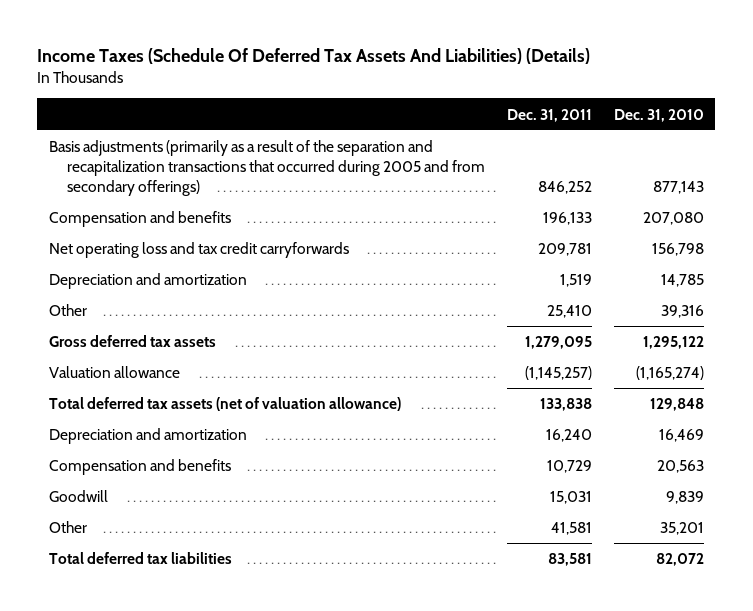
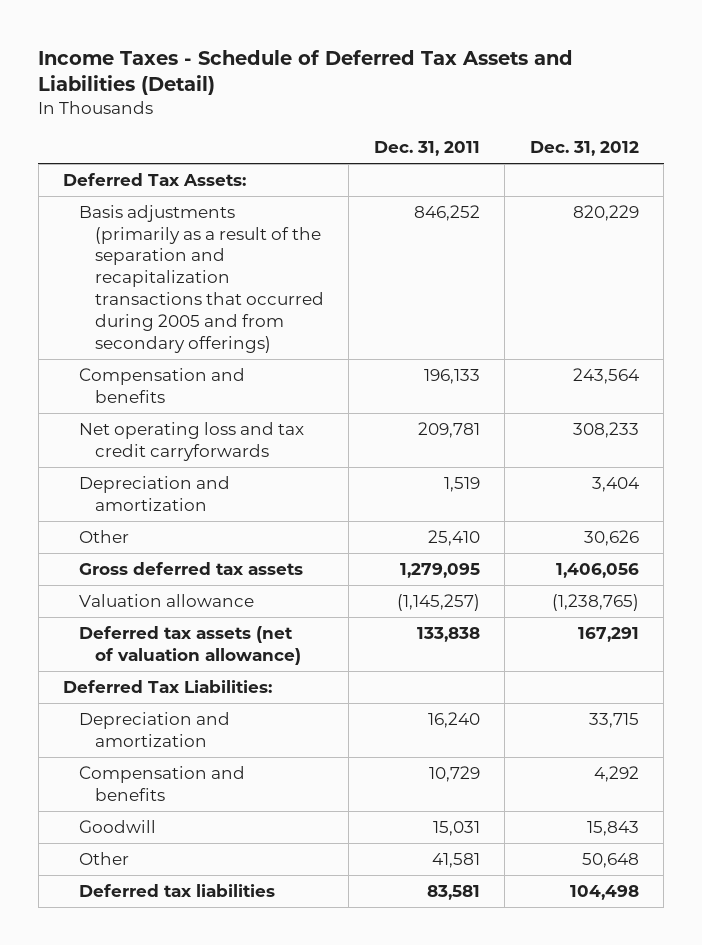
[37,47,591,64] Income Taxes (Schedule Of Deferred Tax Assets And Liabilities) (Details) -> [38,49,574,96] Income Taxes - Schedule of Deferred Tax Assets and Liabilities (Detail)
[614,108,705,122] Dec. 31, 2010 -> none
none -> [529,140,639,156] Dec. 31, 2012
none -> [63,172,247,186] Deferred Tax Assets:
[48,397,401,412] Total deferred tax assets (net of valuation allowance) -> [78,625,301,665] Deferred tax assets (net of valuation allowance)
none -> [63,679,273,693] Deferred Tax Liabilities:
[48,552,232,565] Total deferred tax liabilities -> [78,883,275,897] Deferred tax liabilities

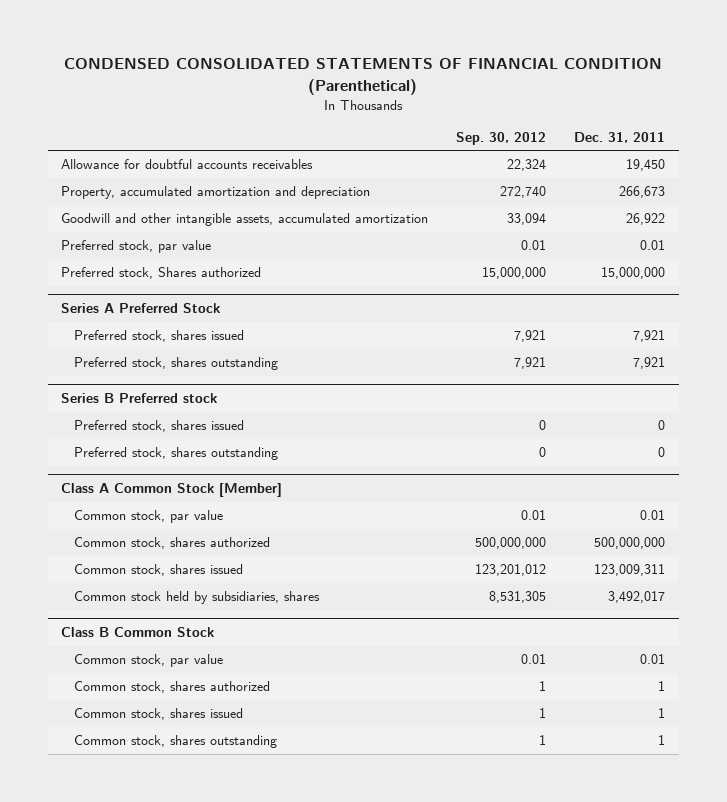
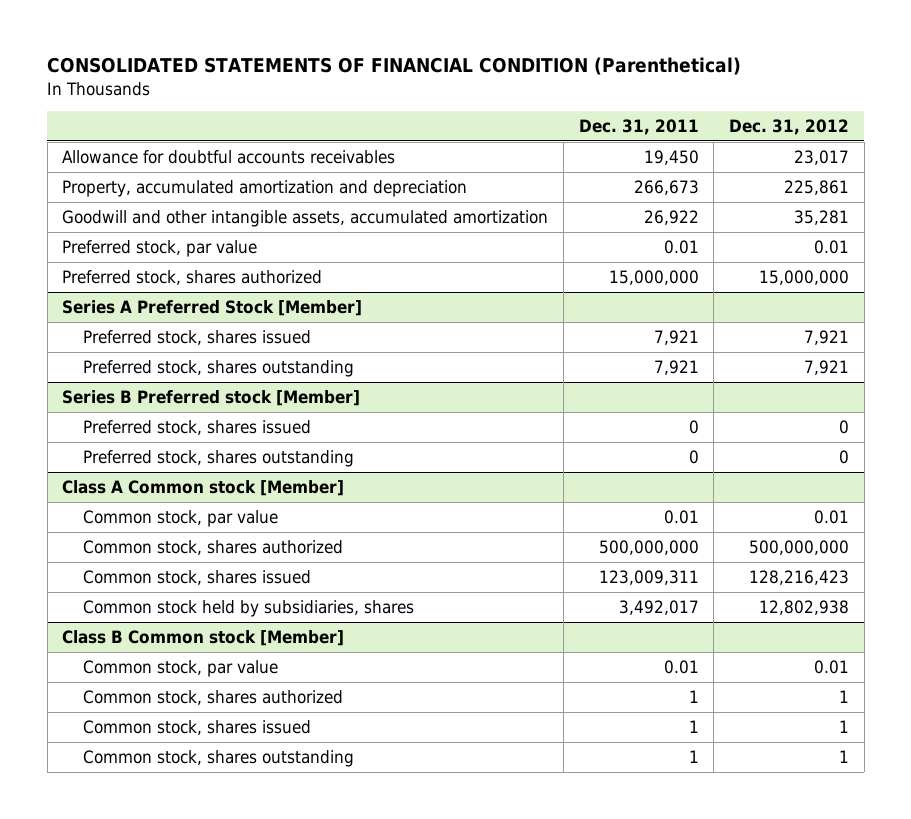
[64,58,663,95] CONDENSED CONSOLIDATED STATEMENTS OF FINANCIAL CONDITION (Parenthetical) -> [47,57,742,76] CONSOLIDATED STATEMENTS OF FINANCIAL CONDITION (Parenthetical)
[456,131,547,145] Sep. 30, 2012 -> none
none -> [728,118,849,135] Dec. 31, 2012
[61,267,262,280] Preferred stock, Shares authorized -> [62,269,323,285] Preferred stock, shares authorized
[61,303,221,314] Series A Preferred Stock -> [62,299,363,316] Series A Preferred Stock [Member]
[61,393,218,404] Series B Preferred stock -> [62,389,361,406] Series B Preferred stock [Member]
[61,483,283,498] Class A Common Stock [Member] -> [62,479,345,496] Class A Common stock [Member]
[61,627,215,638] Class B Common Stock -> [62,629,345,646] Class B Common stock [Member]

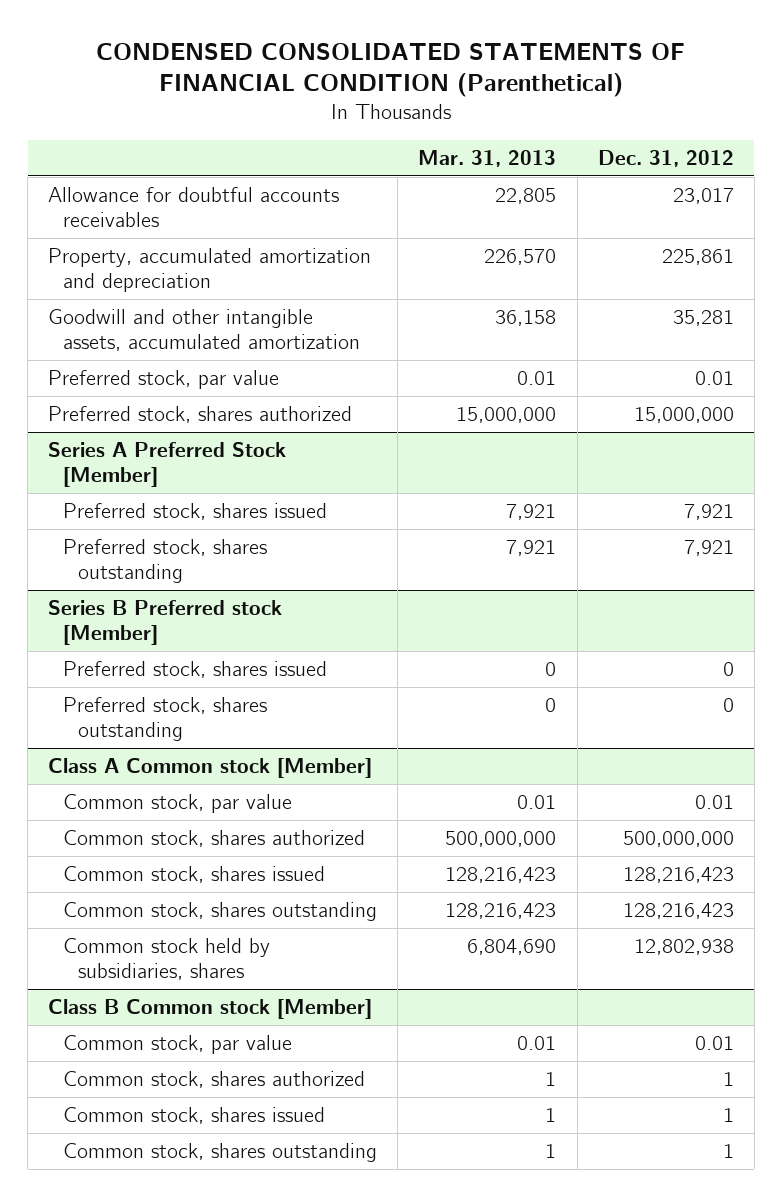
[47,57,742,76] CONSOLIDATED STATEMENTS OF FINANCIAL CONDITION (Parenthetical) -> [95,42,685,98] CONDENSED CONSOLIDATED STATEMENTS OF FINANCIAL CONDITION (Parenthetical)
[578,118,699,135] Dec. 31, 2011 -> none
none -> [418,149,557,167] Mar. 31, 2013
none -> [63,902,378,922] Common stock, shares outstanding

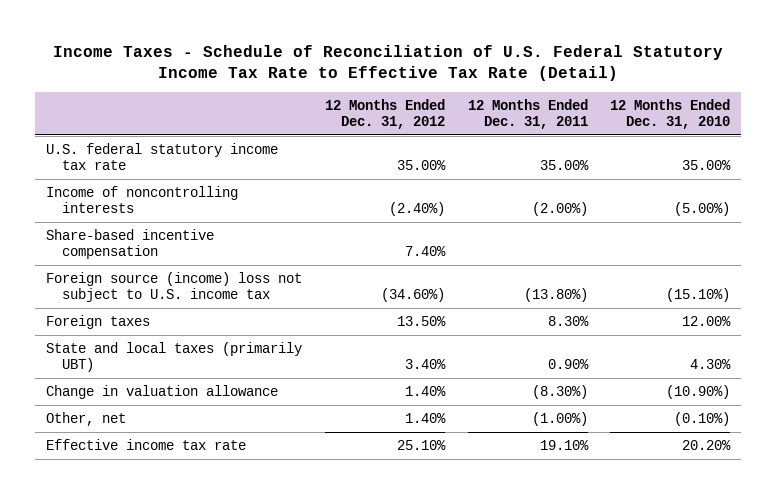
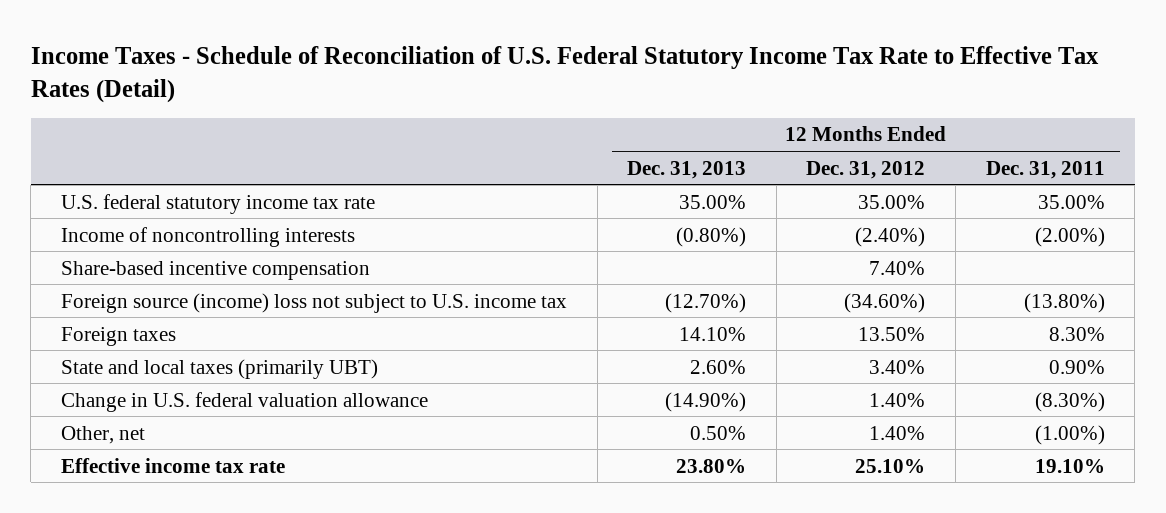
[53,44,724,82] Income Taxes - Schedule of Reconciliation of U.S. Federal Statutory Income Tax Rate to Effective Tax Rate (Detail) -> [30,45,1099,103] Income Taxes - Schedule of Reconciliation of U.S. Federal Statutory Income Tax Rate to Effective Tax Rates (Detail)
[610,98,731,129] 12 Months Ended Dec. 31, 2010 -> none
none -> [627,160,747,179] Dec. 31, 2013
[46,384,279,399] Change in valuation allowance -> [60,391,428,412] Change in U.S. federal valuation allowance

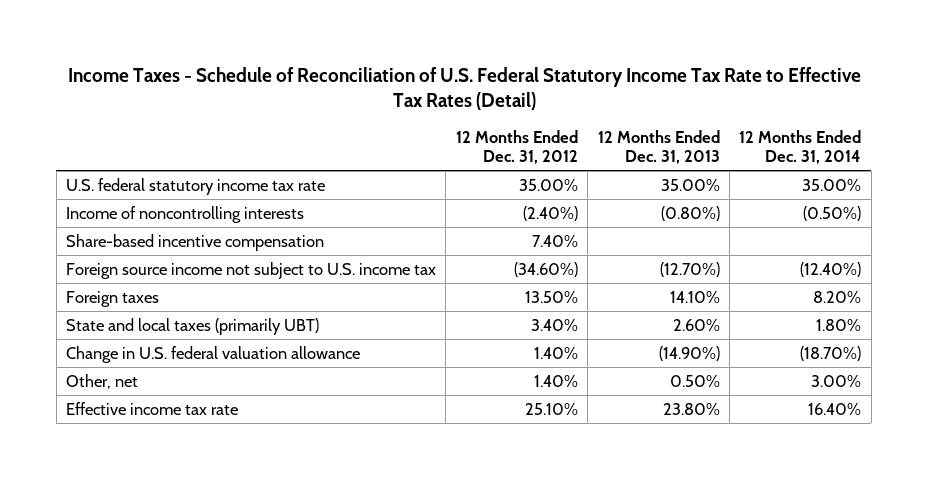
[985,160,1105,179] Dec. 31, 2011 -> none
none -> [739,130,862,165] 12 Months Ended Dec. 31, 2014
[60,292,567,313] Foreign source (income) loss not subject to U.S. income tax -> [65,261,436,279] Foreign source income not subject to U.S. income tax

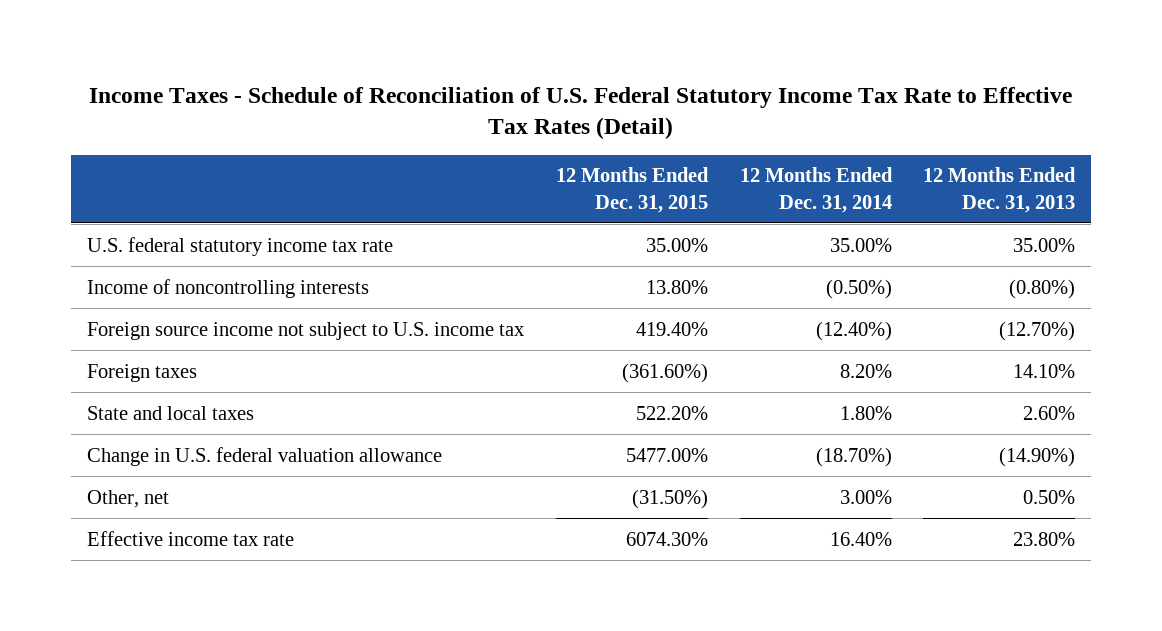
[455,130,578,165] 12 Months Ended Dec. 31, 2012 -> none
none -> [555,167,709,213] 12 Months Ended Dec. 31, 2015
[65,233,324,251] Share-based incentive compensation -> none
[65,317,319,335] State and local taxes (primarily UBT) -> [86,405,254,420] State and local taxes

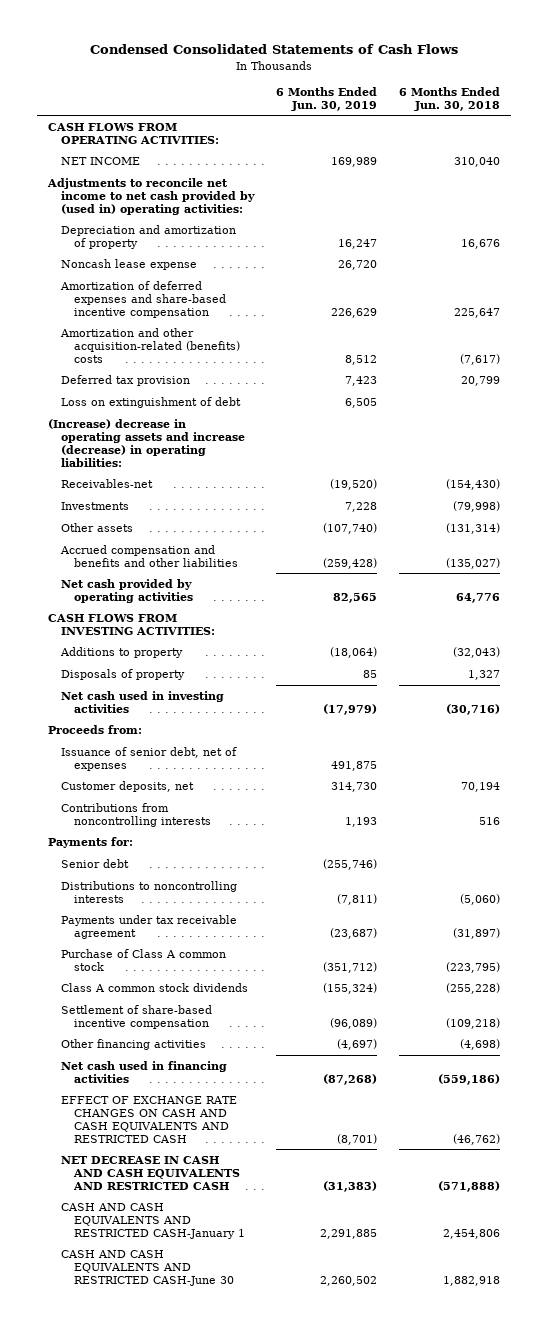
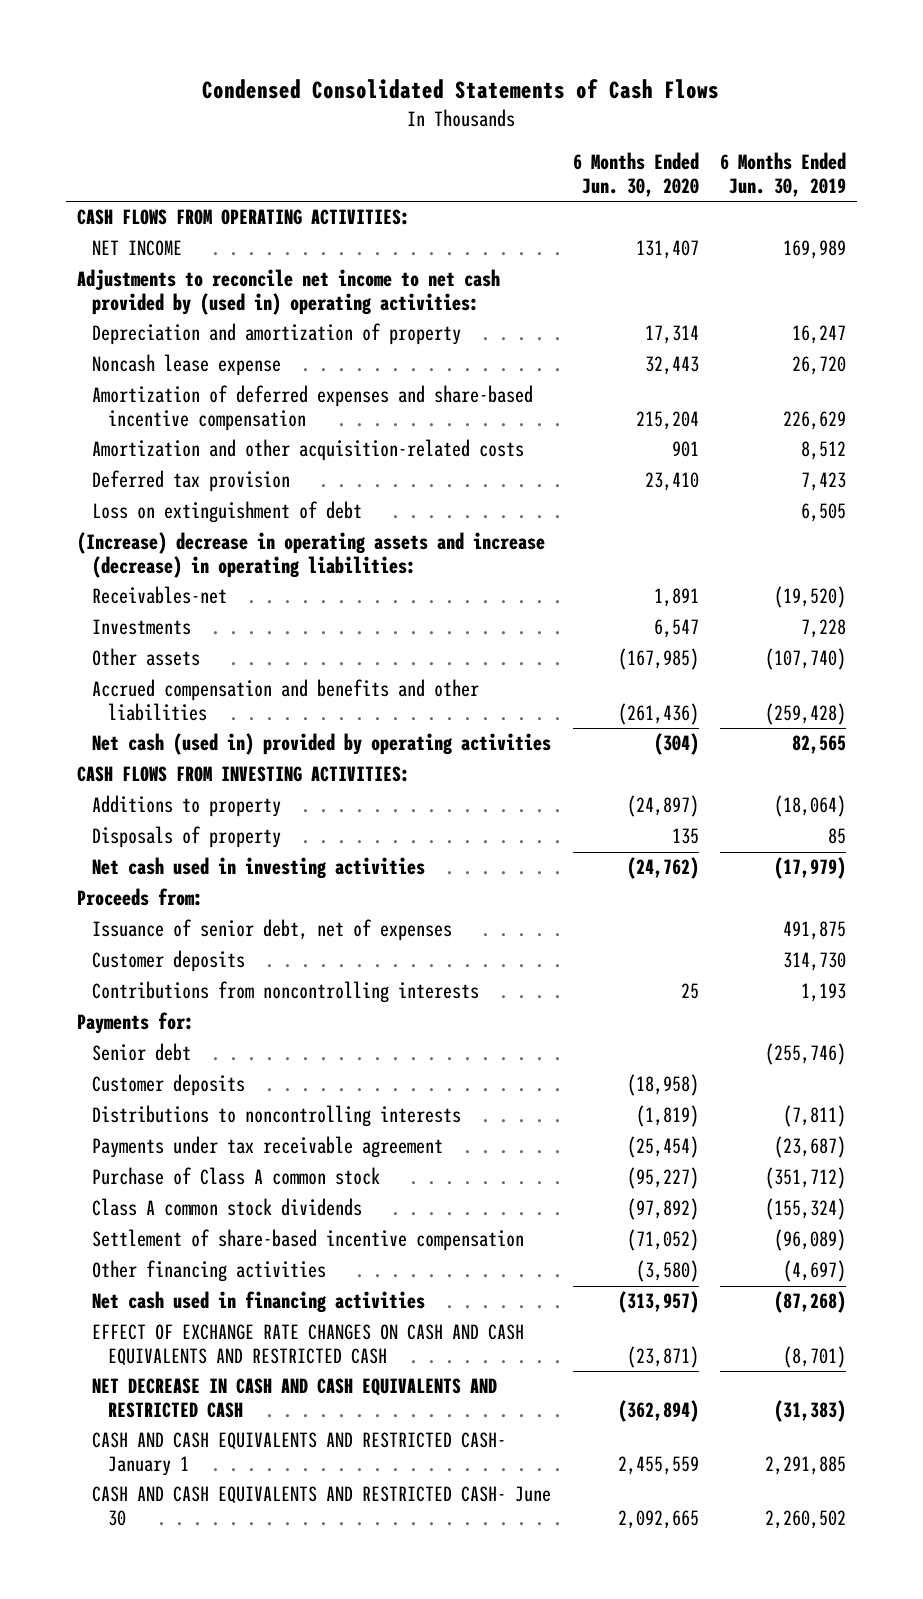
[399,86,501,111] 6 Months Ended Jun. 30, 2018 -> none
none -> [572,152,699,198] 6 Months Ended Jun. 30, 2020
[60,327,241,363] Amortization and other acquisition-related (benefits) costs -> [92,439,525,462] Amortization and other acquisition-related costs
[61,578,194,603] Net cash provided by operating activities -> [92,733,552,756] Net cash (used in) provided by operating activities
[61,780,195,792] Customer deposits, net -> [92,950,246,973] Customer deposits
none -> [92,1074,246,1097] Customer deposits
[61,1202,246,1239] CASH AND CASH EQUIVALENTS AND RESTRICTED CASH-January 1 -> [92,1432,507,1477] CASH AND CASH EQUIVALENTS AND RESTRICTED CASH- January 1
[61,1249,235,1286] CASH AND CASH EQUIVALENTS AND RESTRICTED CASH-June 30 -> [92,1486,552,1527] CASH AND CASH EQUIVALENTS AND RESTRICTED CASH- June 30

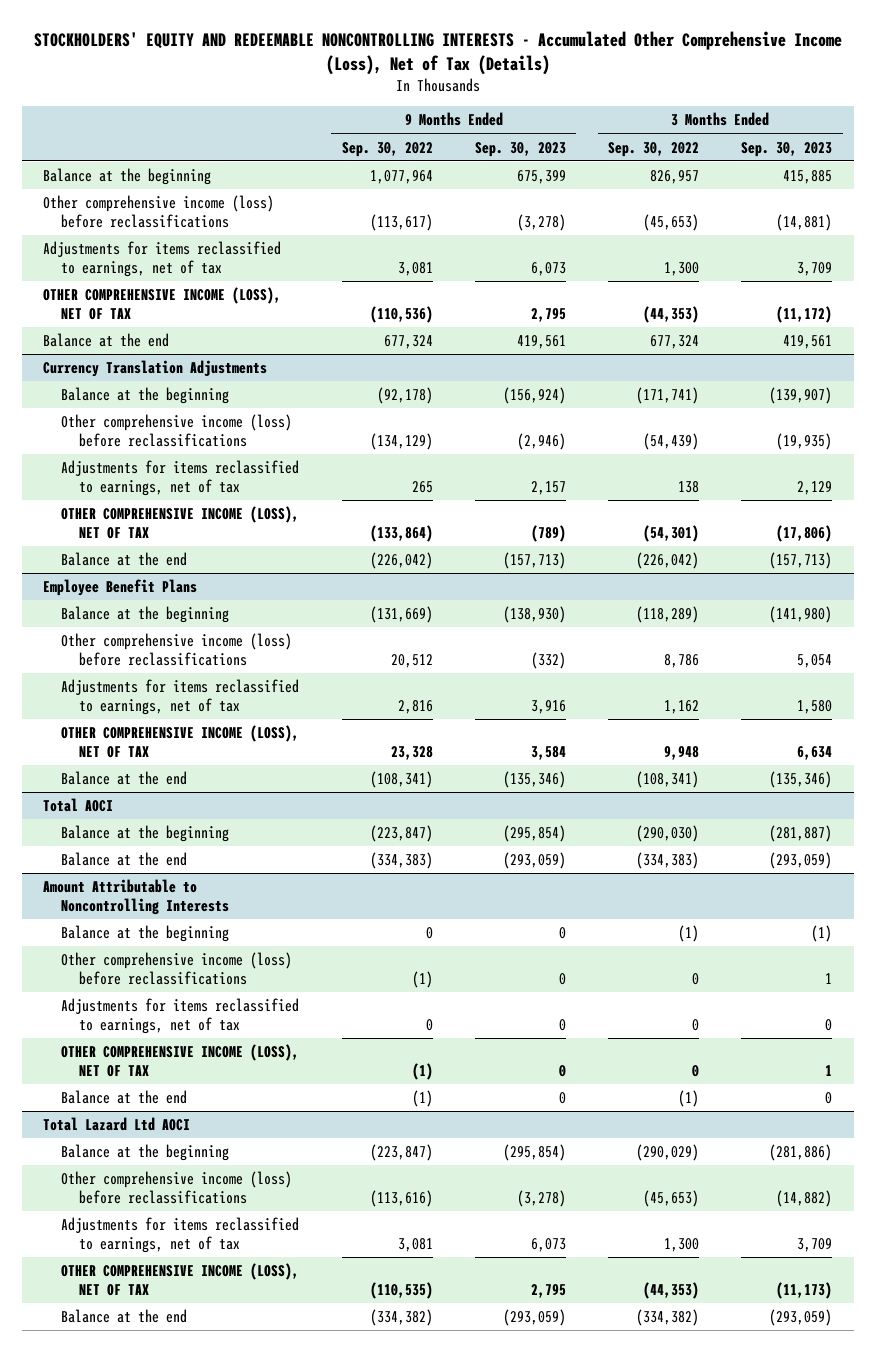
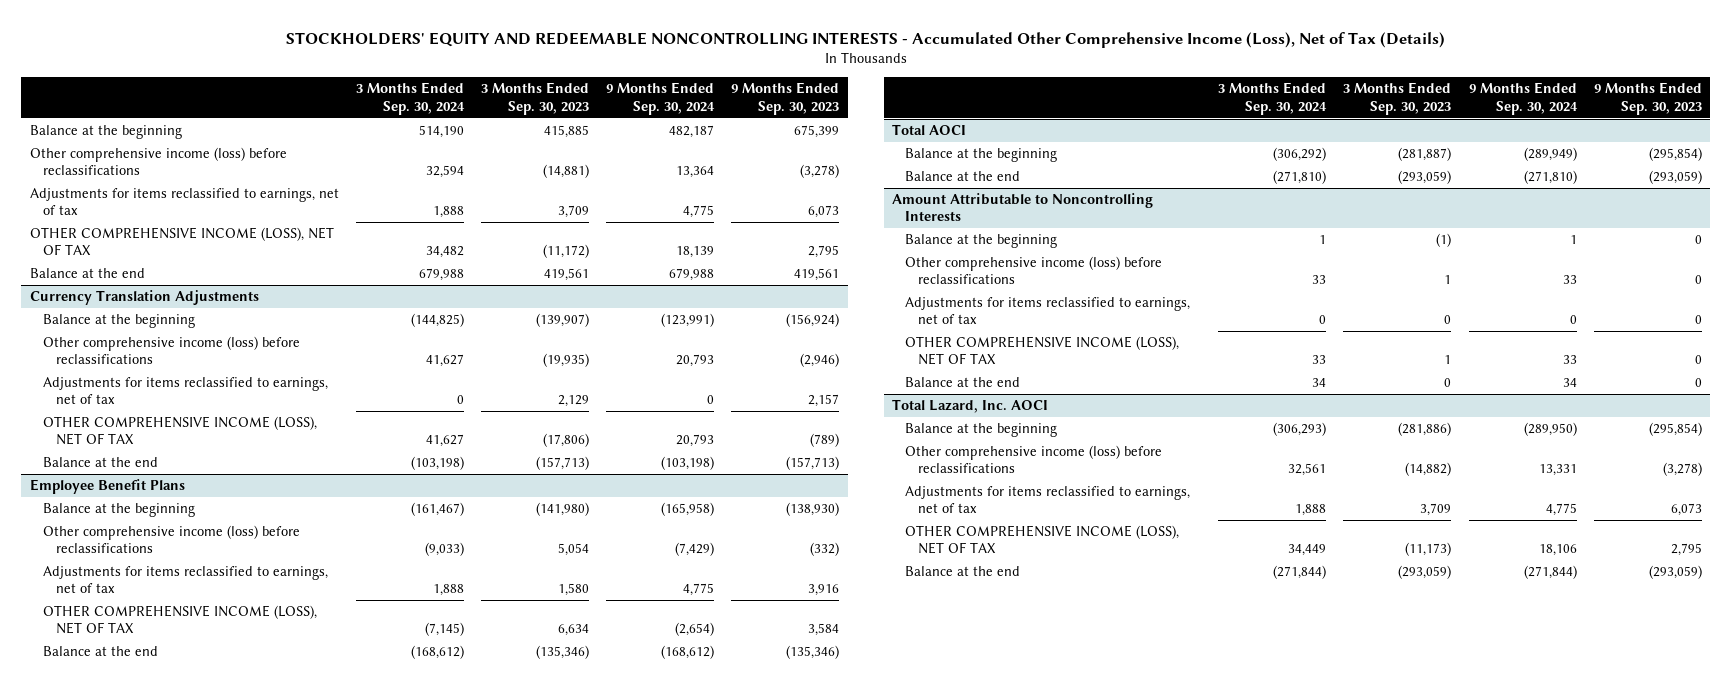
[341,141,433,157] Sep. 30, 2022 -> none
[608,141,700,157] Sep. 30, 2022 -> none
none -> [355,82,465,115] 3 Months Ended Sep. 30, 2024
none -> [606,82,716,115] 9 Months Ended Sep. 30, 2024
[43,1116,191,1131] Total Lazard Ltd AOCI -> [892,398,1049,413] Total Lazard, Inc. AOCI

